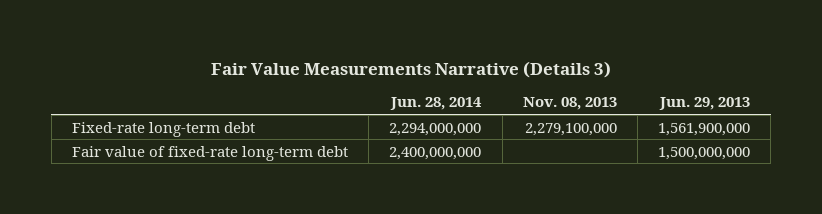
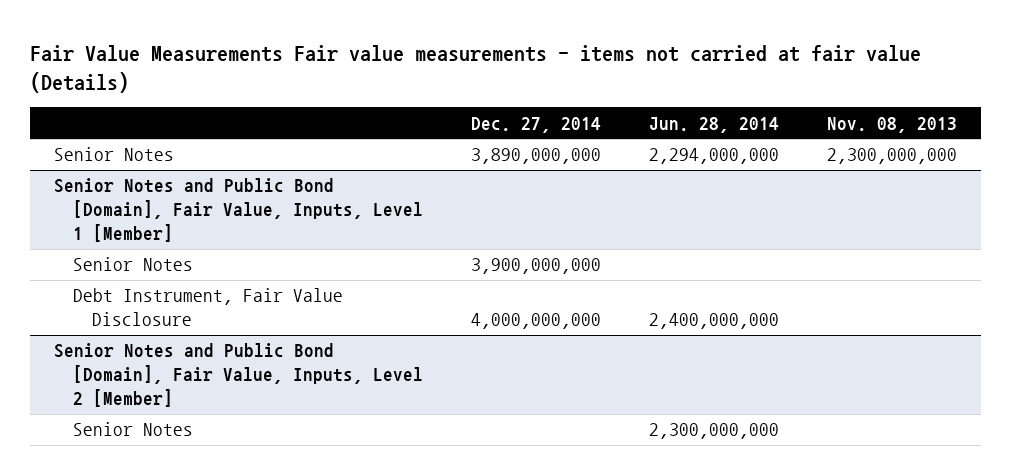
[211,60,612,78] Fair Value Measurements Narrative (Details 3) -> [30,44,922,93] Fair Value Measurements Fair value measurements - items not carried at fair value (Details)
[658,97,750,111] Jun. 29, 2013 -> none
none -> [471,116,602,133] Dec. 27, 2014
[72,121,256,137] Fixed-rate long-term debt -> none
none -> [54,147,175,162] Senior Notes
none -> [54,178,424,243] Senior Notes and Public Bond [Domain], Fair Value, Inputs, Level 1 [Member]
none -> [73,257,194,272] Senior Notes
[72,145,349,161] Fair value of fixed-rate long-term debt -> [73,288,344,327] Debt Instrument, Fair Value Disclosure
none -> [54,343,424,408] Senior Notes and Public Bond [Domain], Fair Value, Inputs, Level 2 [Member]
none -> [73,422,194,437] Senior Notes

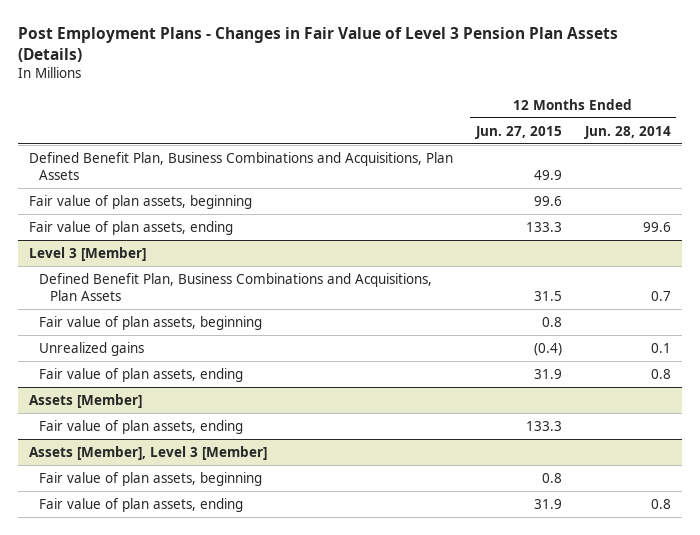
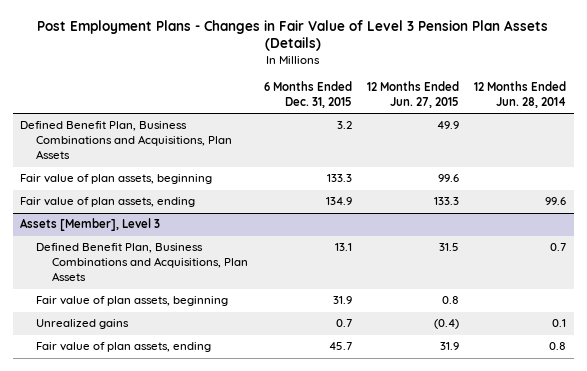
none -> [263,81,352,109] 6 Months Ended Dec. 31, 2015
[29,246,147,261] Level 3 [Member] -> [20,218,161,232] Assets [Member], Level 3
[29,393,143,408] Assets [Member] -> none
[39,419,244,434] Fair value of plan assets, ending -> none
[29,445,268,460] Assets [Member], Level 3 [Member] -> none
[39,471,263,486] Fair value of plan assets, beginning -> none
[39,497,244,512] Fair value of plan assets, ending -> none

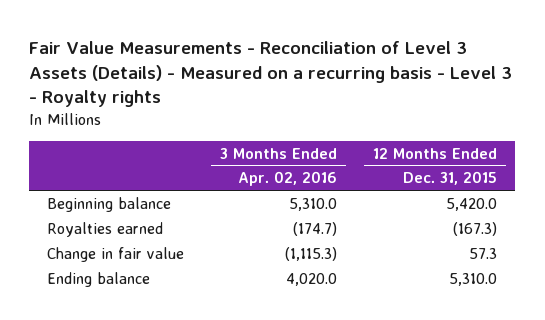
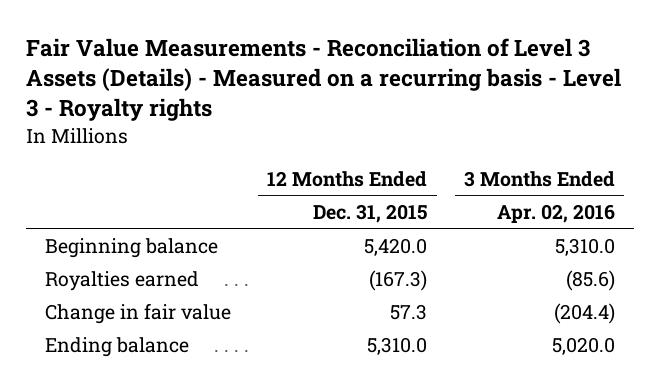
[293,221,338,236] (174.7) -> [566,269,616,291] (85.6)
[285,246,338,261] (1,115.3) -> [554,302,616,324] (204.4)
[286,272,338,286] 4,020.0 -> [552,336,616,355] 5,020.0

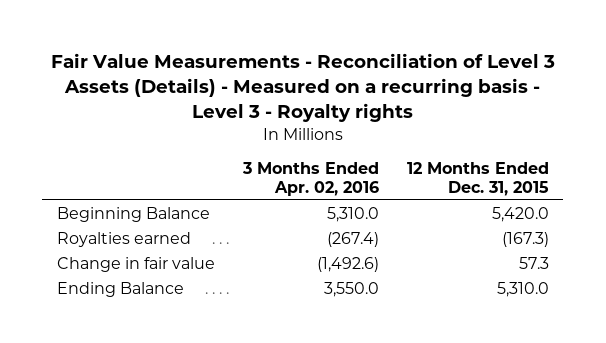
[44,237,218,258] Beginning balance -> [56,207,210,223] Beginning Balance
[566,269,616,291] (85.6) -> [326,232,379,248] (267.4)
[554,302,616,324] (204.4) -> [316,257,379,273] (1,492.6)
[44,336,189,357] Ending balance -> [56,282,184,298] Ending Balance
[552,336,616,355] 5,020.0 -> [323,282,379,298] 3,550.0

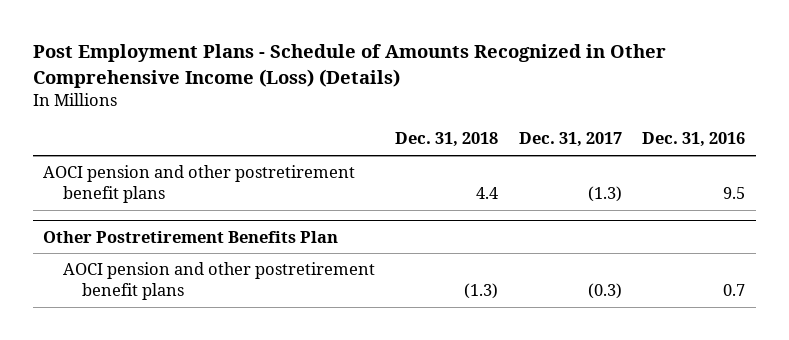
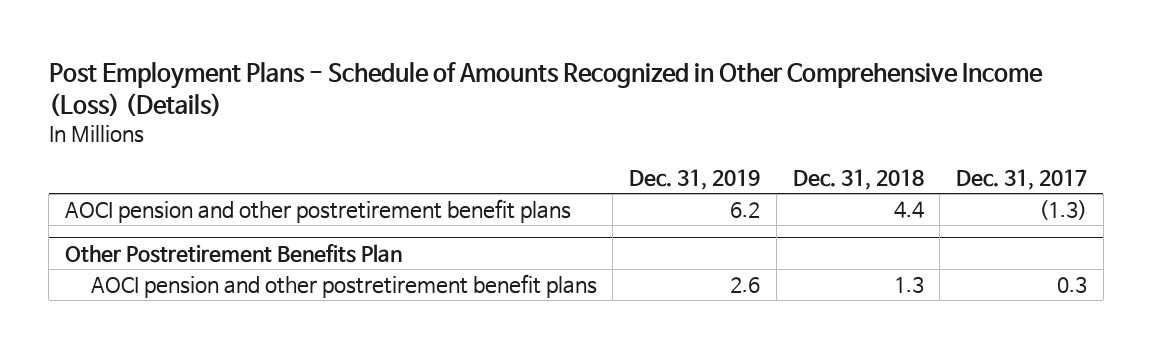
[642,132,746,148] Dec. 31, 2016 -> none
none -> [629,169,761,191] Dec. 31, 2019
[464,282,499,299] (1.3) -> [893,275,924,293] 1.3
[587,282,622,299] (0.3) -> [1057,275,1088,293] 0.3

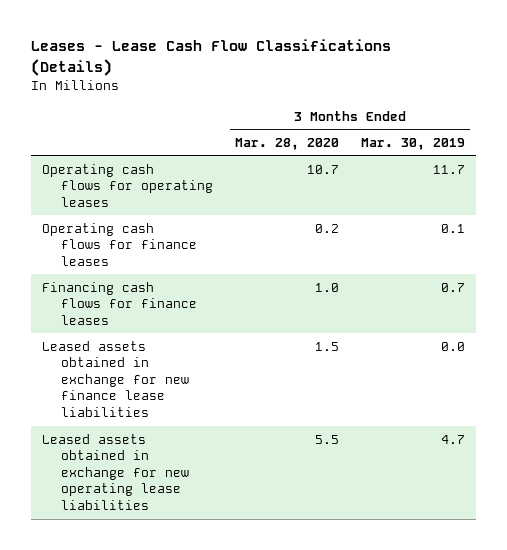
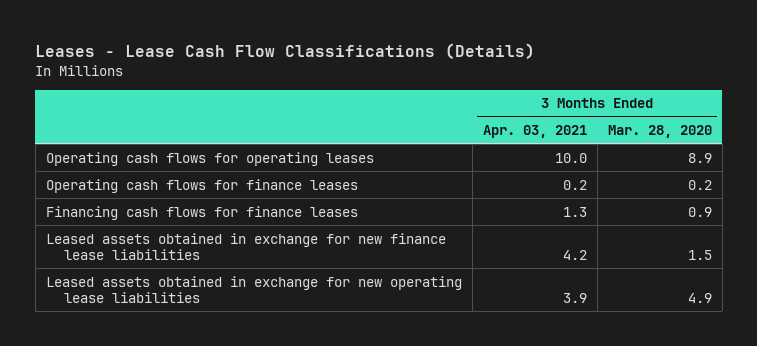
[360,137,465,150] Mar. 30, 2019 -> none
none -> [482,125,587,139] Apr. 03, 2021
[307,164,340,174] 10.7 -> [687,152,712,163] 8.9
[315,282,340,292] 1.0 -> [687,206,712,217] 0.9
[315,434,340,444] 5.5 -> [687,292,712,303] 4.9

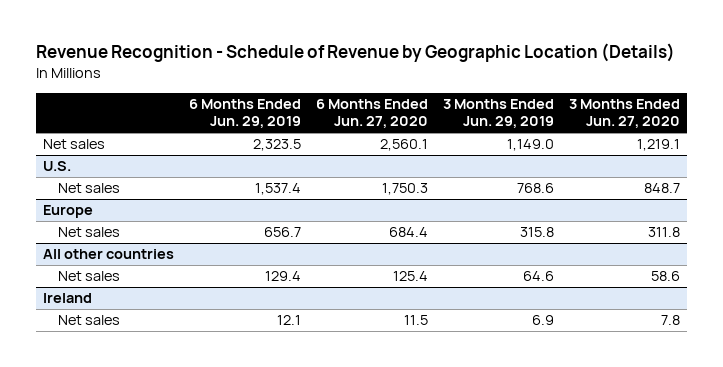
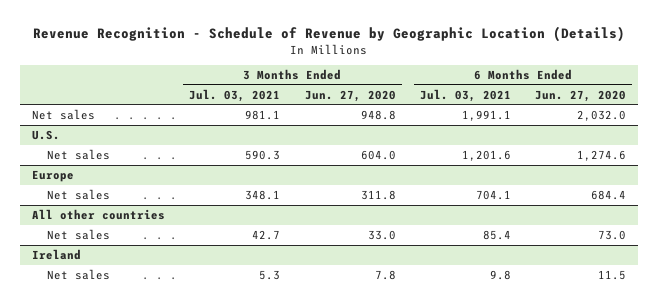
[189,99,302,129] 6 Months Ended Jun. 29, 2019 -> none
[443,99,555,129] 3 Months Ended Jun. 29, 2019 -> none
none -> [189,88,281,102] Jul. 03, 2021
none -> [419,88,511,102] Jul. 03, 2021
[380,139,429,152] 2,560.1 -> [577,109,627,121] 2,032.0
[636,139,680,152] 1,219.1 -> [360,109,396,120] 948.8
[382,183,429,196] 1,750.3 -> [577,149,627,161] 1,274.6
[643,183,680,194] 848.7 -> [360,149,396,160] 604.0
[393,271,429,282] 125.4 -> [598,229,627,240] 73.0
[650,271,680,282] 58.6 -> [367,229,396,240] 33.0

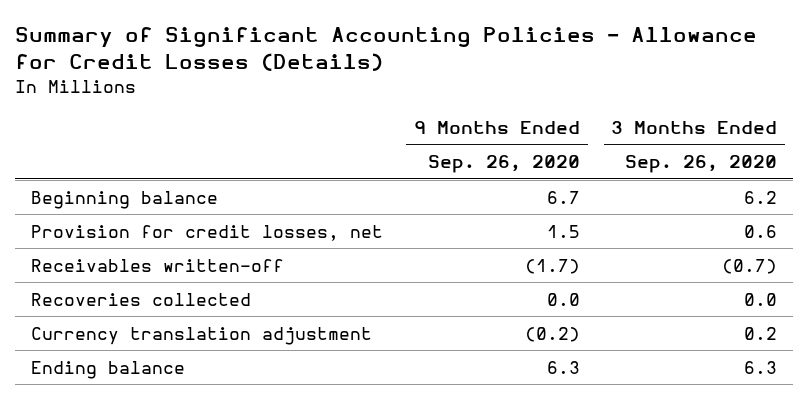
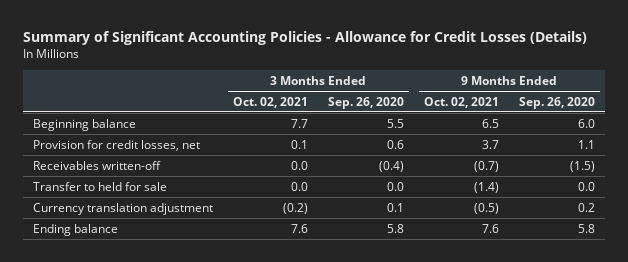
none -> [233,96,309,108] Oct. 02, 2021
none -> [423,96,499,108] Oct. 02, 2021
[30,292,251,306] Recoveries collected -> none
[547,190,581,204] 6.7 -> [577,118,595,128] 6.0
[744,190,778,204] 6.2 -> [386,118,404,128] 5.5
[547,224,581,238] 1.5 -> [577,139,595,149] 1.1
[525,258,581,274] (1.7) -> [569,160,595,172] (1.5)
[722,258,778,274] (0.7) -> [378,160,404,172] (0.4)
none -> [33,181,168,191] Transfer to held for sale
[525,326,581,342] (0.2) -> [577,202,595,212] 0.2
[744,326,778,340] 0.2 -> [386,202,404,212] 0.1
[547,360,581,374] 6.3 -> [577,223,595,233] 5.8
[744,360,778,374] 6.3 -> [386,223,404,233] 5.8

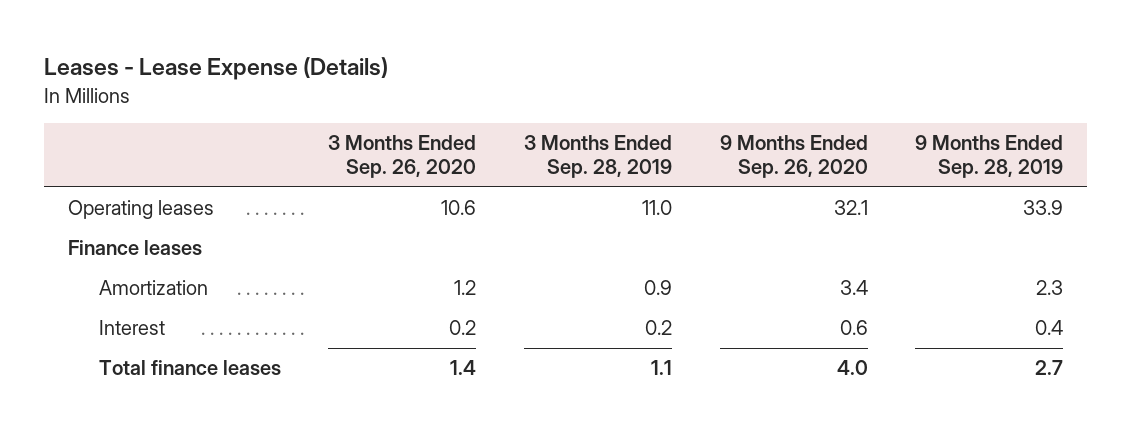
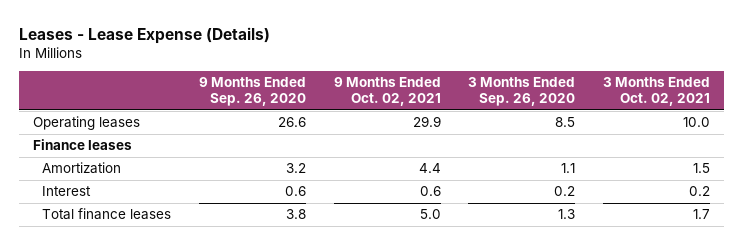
[523,134,672,179] 3 Months Ended Sep. 28, 2019 -> none
[915,134,1064,179] 9 Months Ended Sep. 28, 2019 -> none
none -> [333,77,441,107] 9 Months Ended Oct. 02, 2021
none -> [602,77,710,107] 3 Months Ended Oct. 02, 2021
[441,200,477,216] 10.6 -> [555,117,576,128] 8.5
[833,200,868,216] 32.1 -> [277,117,306,128] 26.6
[454,280,477,296] 1.2 -> [561,163,576,174] 1.1
[839,280,868,296] 3.4 -> [285,163,306,174] 3.2
[450,360,477,376] 1.4 -> [558,209,576,220] 1.3
[836,360,868,376] 4.0 -> [285,209,306,220] 3.8

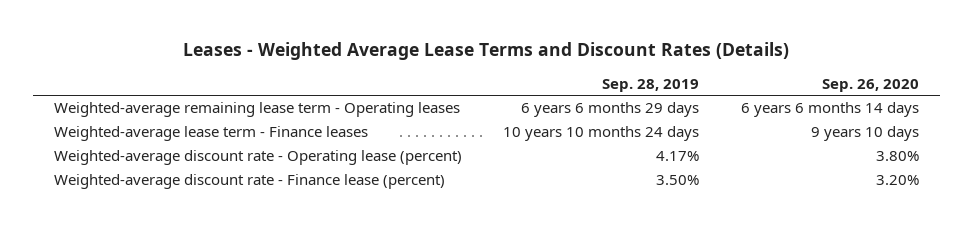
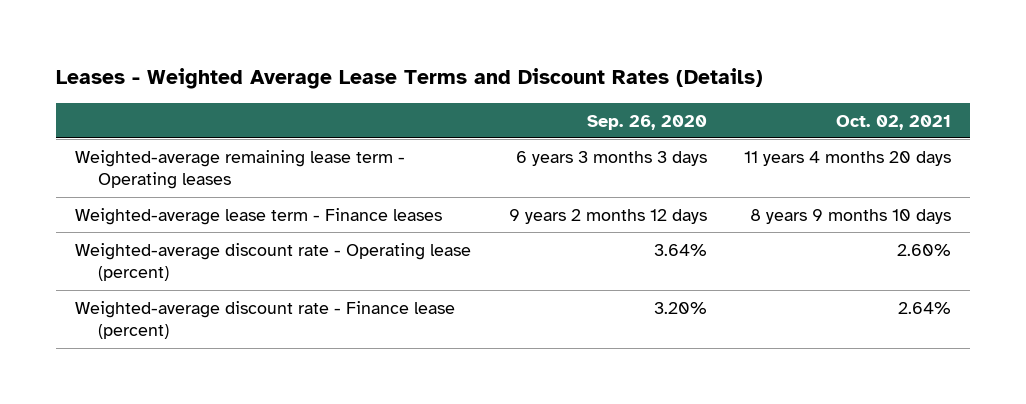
[602,78,700,92] Sep. 28, 2019 -> none
none -> [836,114,952,130] Oct. 02, 2021
[741,102,920,118] 6 years 6 months 14 days -> [515,150,707,166] 6 years 3 months 3 days
[811,126,920,142] 9 years 10 days -> [508,208,707,224] 9 years 2 months 12 days
[876,151,920,162] 3.80% -> [653,243,707,256] 3.64%

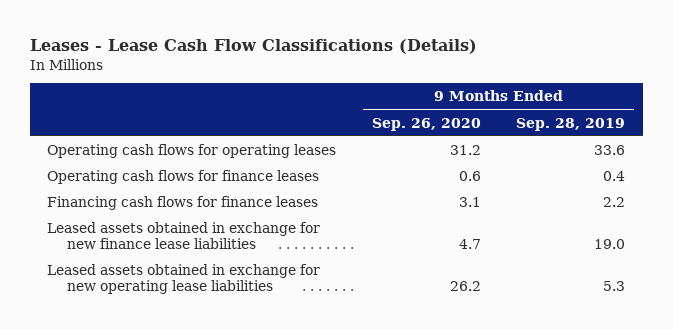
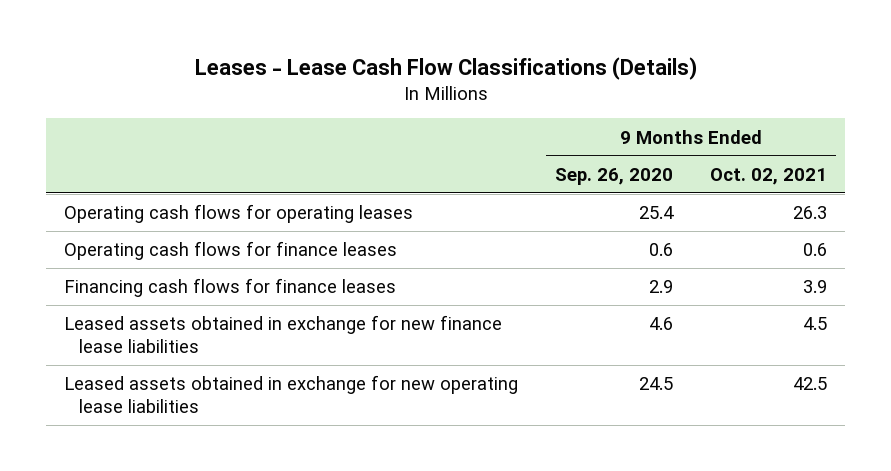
[516,117,626,131] Sep. 28, 2019 -> none
none -> [709,167,827,185] Oct. 02, 2021
[449,145,481,156] 31.2 -> [639,206,675,220] 25.4
[458,197,481,208] 3.1 -> [649,280,674,294] 2.9
[458,239,481,250] 4.7 -> [649,317,674,331] 4.6
[449,281,481,292] 26.2 -> [639,377,674,391] 24.5

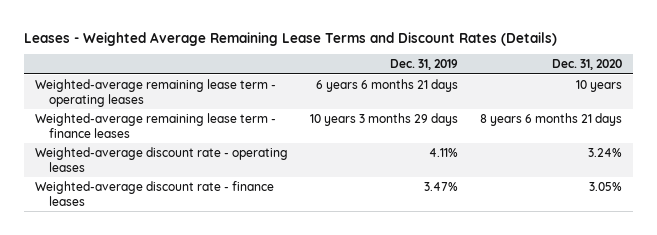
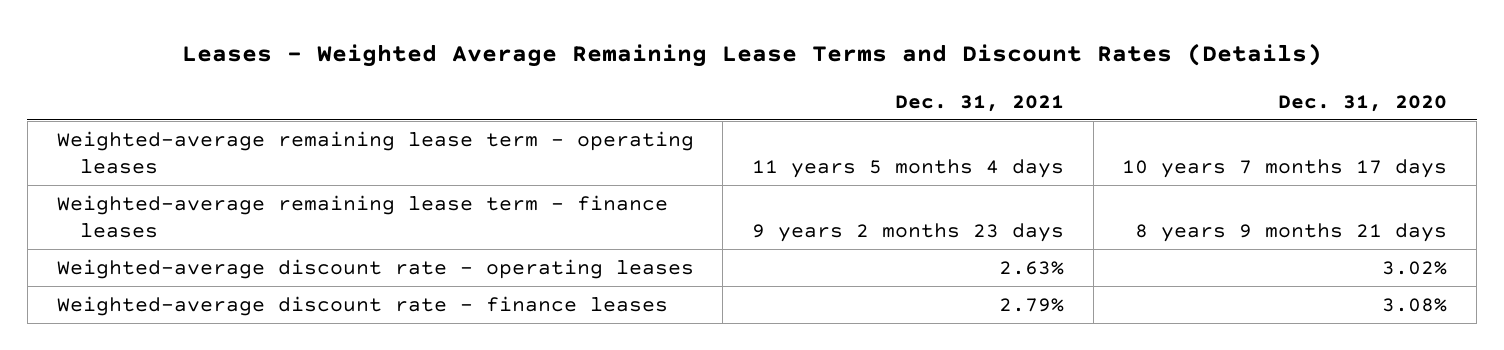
[390,59,459,71] Dec. 31, 2019 -> none
none -> [894,94,1064,112] Dec. 31, 2021
[576,79,623,92] 10 years -> [1122,158,1448,178] 10 years 7 months 17 days
[480,112,623,126] 8 years 6 months 21 days -> [1135,222,1448,242] 8 years 9 months 21 days
[588,147,623,157] 3.24% -> [1382,261,1448,276] 3.02%
[589,181,623,191] 3.05% -> [1382,298,1448,313] 3.08%

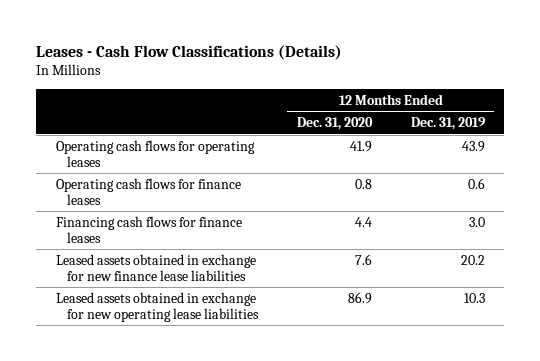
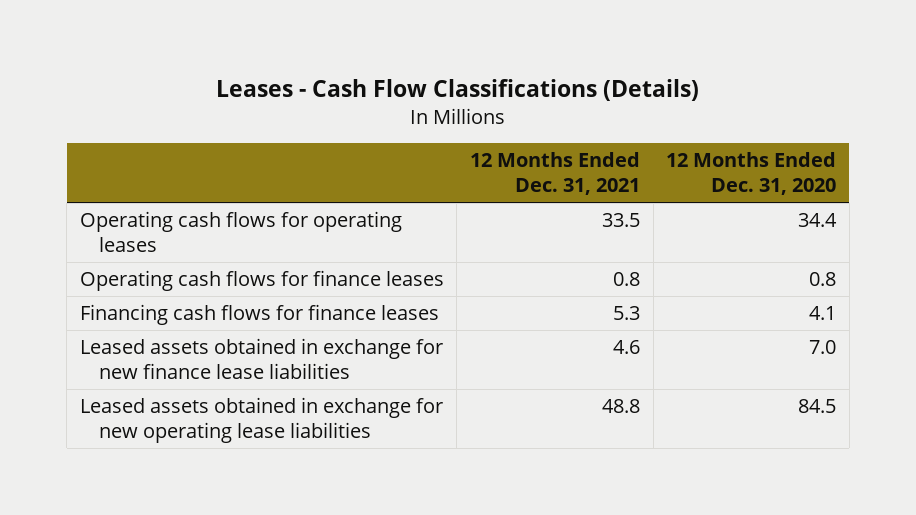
[410,117,486,131] Dec. 31, 2019 -> none
none -> [470,151,641,196] 12 Months Ended Dec. 31, 2021
[349,140,372,152] 41.9 -> [798,212,838,227] 34.4
[354,216,372,227] 4.4 -> [809,305,837,320] 4.1
[354,253,372,265] 7.6 -> [809,339,837,354] 7.0
[347,291,372,304] 86.9 -> [798,398,837,413] 84.5

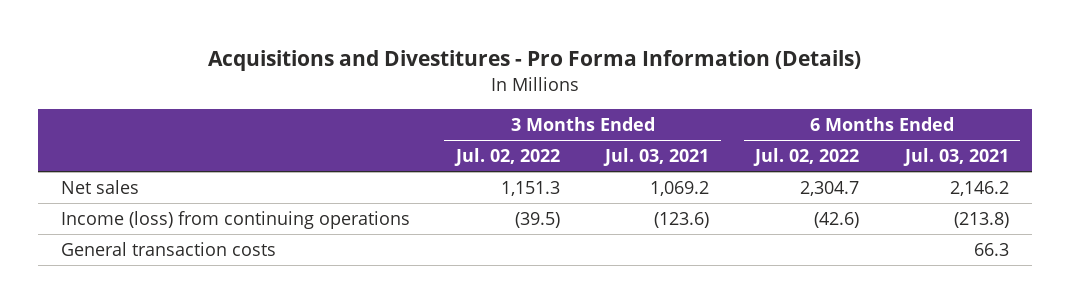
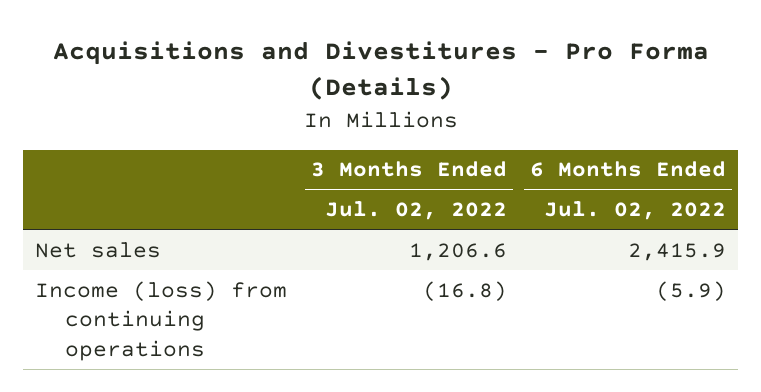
[207,50,861,72] Acquisitions and Divestitures - Pro Forma Information (Details) -> [52,41,709,101] Acquisitions and Divestitures - Pro Forma (Details)
[603,148,710,167] Jul. 03, 2021 -> none
[902,148,1009,167] Jul. 03, 2021 -> none
[60,242,276,257] General transaction costs -> none
[500,181,560,197] 1,151.3 -> [408,242,507,261] 1,206.6
[800,181,860,197] 2,304.7 -> [628,242,727,261] 2,415.9
[514,212,560,229] (39.5) -> [422,280,507,301] (16.8)
[814,212,860,229] (42.6) -> [656,280,727,301] (5.9)

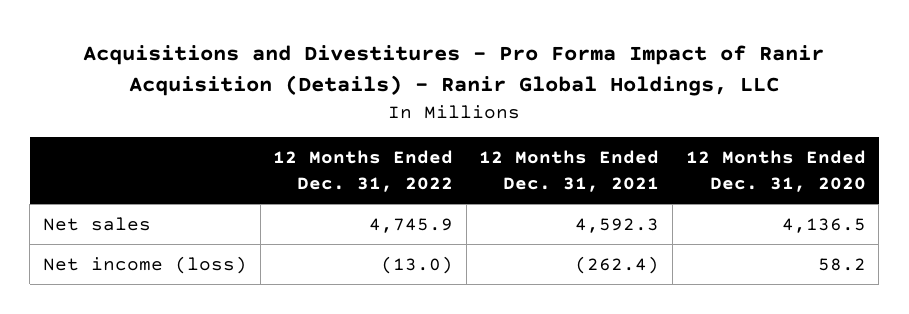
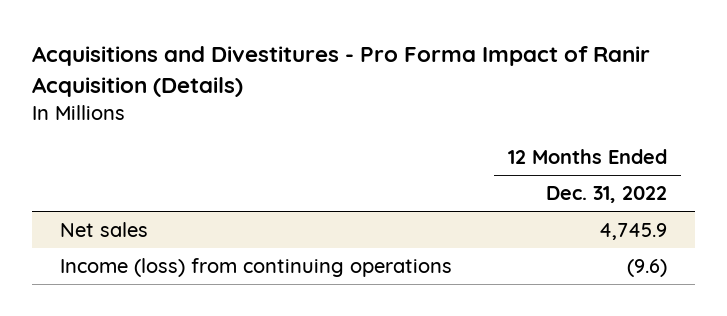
[83,45,825,96] Acquisitions and Divestitures - Pro Forma Impact of Ranir Acquisition (Details) - Ranir Global Holdings, LLC -> [31,46,650,97] Acquisitions and Divestitures - Pro Forma Impact of Ranir Acquisition (Details)
[479,150,660,192] 12 Months Ended Dec. 31, 2021 -> none
[685,150,866,192] 12 Months Ended Dec. 31, 2020 -> none
[42,255,247,274] Net income (loss) -> [59,257,452,277] Income (loss) from continuing operations
[381,255,454,274] (13.0) -> [627,258,668,277] (9.6)

